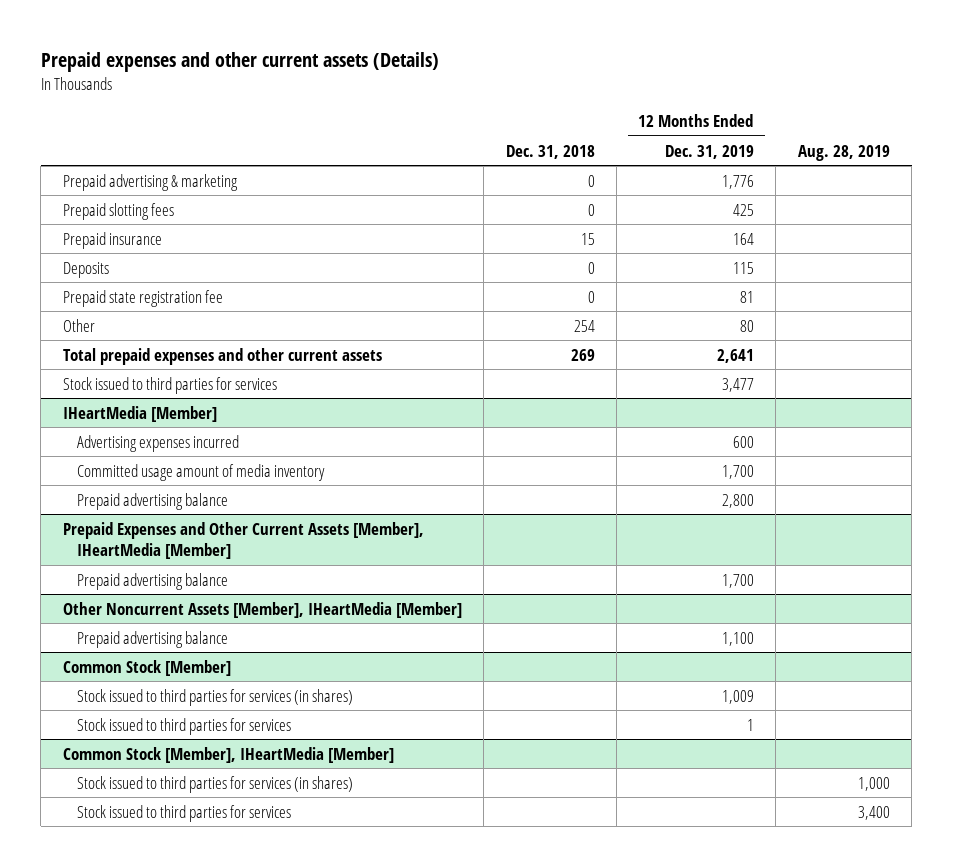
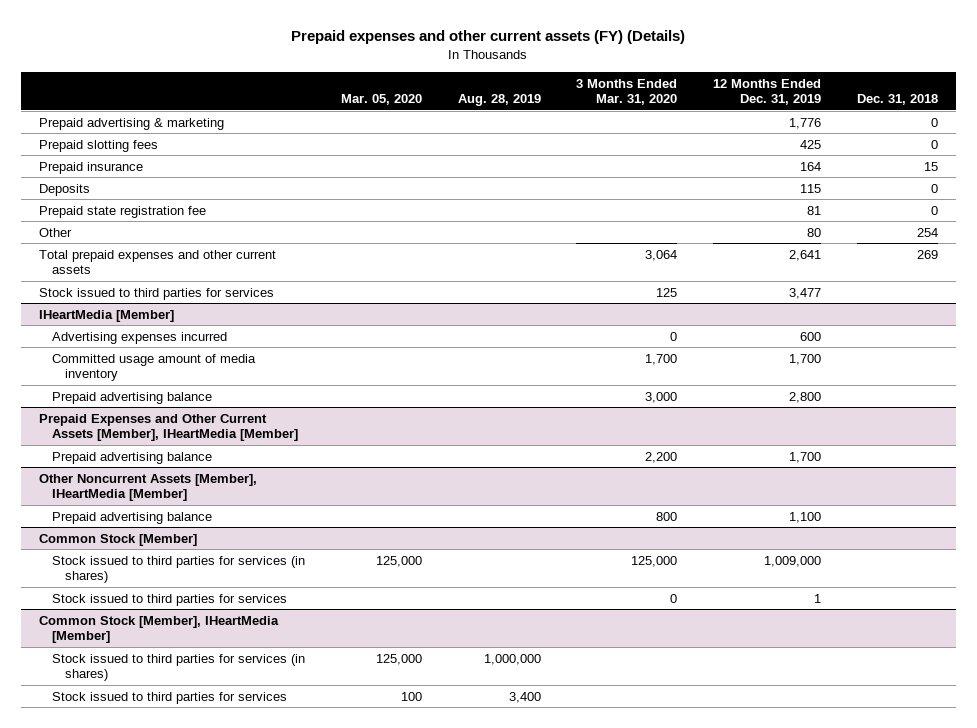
[40,52,439,73] Prepaid expenses and other current assets (Details) -> [291,30,686,45] Prepaid expenses and other current assets (FY) (Details)
none -> [340,94,422,106] Mar. 05, 2020
none -> [576,78,678,106] 3 Months Ended Mar. 31, 2020
[721,689,754,704] 1,009 -> [764,555,822,567] 1,009,000
[857,776,890,791] 1,000 -> [483,653,541,665] 1,000,000

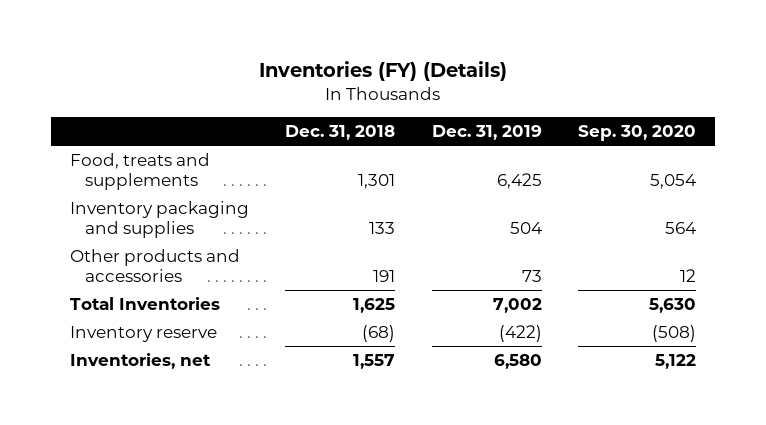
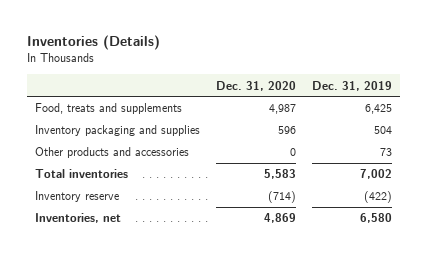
[258,61,507,82] Inventories (FY) (Details) -> [26,34,160,50] Inventories (Details)
[285,124,396,140] Dec. 31, 2018 -> none
[578,124,697,141] Sep. 30, 2020 -> none
none -> [215,80,296,91] Dec. 31, 2020
[69,297,220,311] Total Inventories -> [34,169,128,179] Total inventories

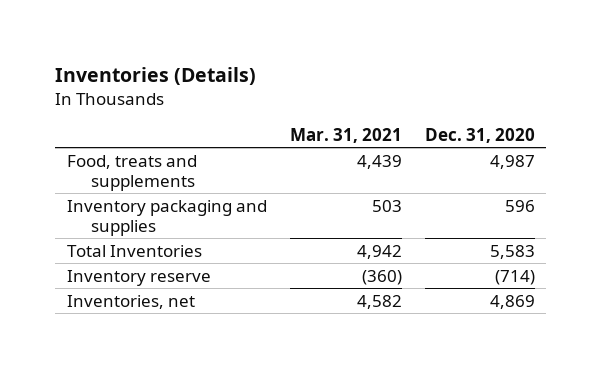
[311,80,392,91] Dec. 31, 2019 -> none
none -> [289,127,402,143] Mar. 31, 2021
[34,147,189,159] Other products and accessories -> none
[34,169,128,179] Total inventories -> [66,244,202,257] Total Inventories

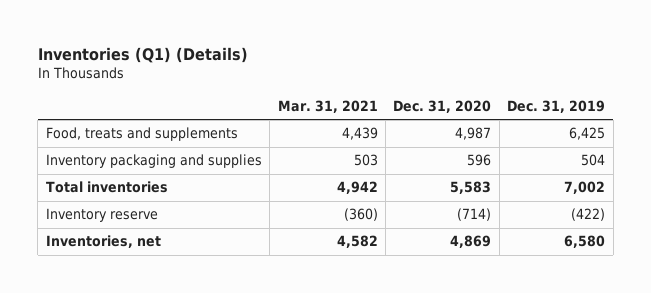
[55,66,257,85] Inventories (Details) -> [37,46,248,63] Inventories (Q1) (Details)
none -> [507,99,606,113] Dec. 31, 2019
[66,244,202,257] Total Inventories -> [45,181,168,194] Total inventories

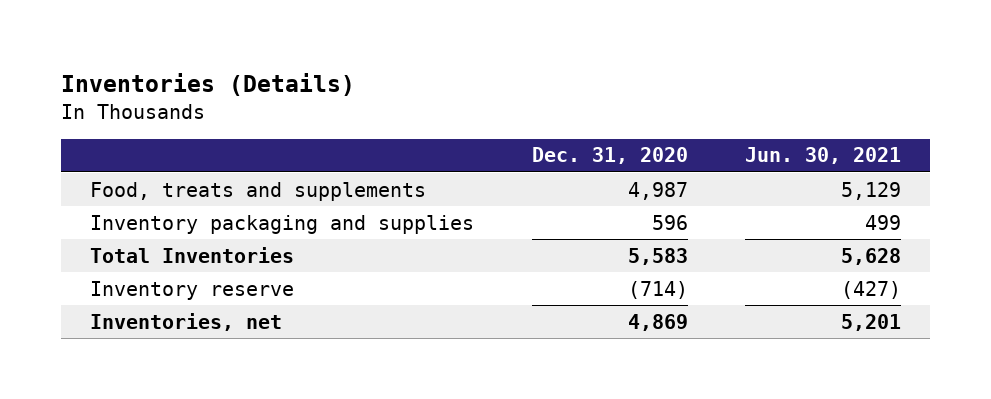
[37,46,248,63] Inventories (Q1) (Details) -> [61,72,356,96] Inventories (Details)
[277,99,378,113] Mar. 31, 2021 -> none
[507,99,606,113] Dec. 31, 2019 -> none
none -> [745,147,902,165] Jun. 30, 2021
[45,181,168,194] Total inventories -> [90,246,295,263] Total Inventories

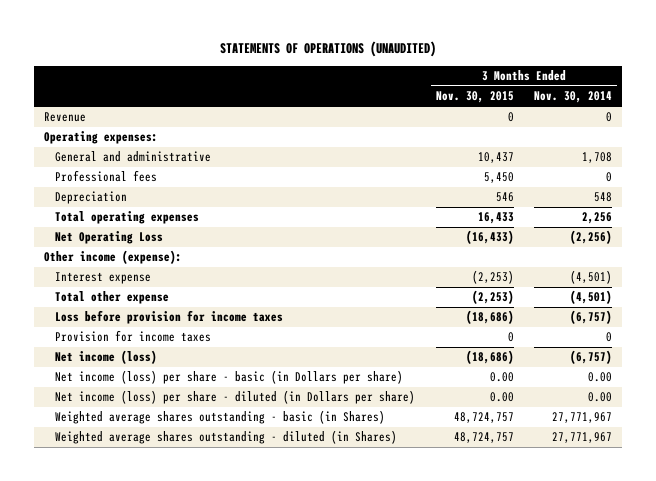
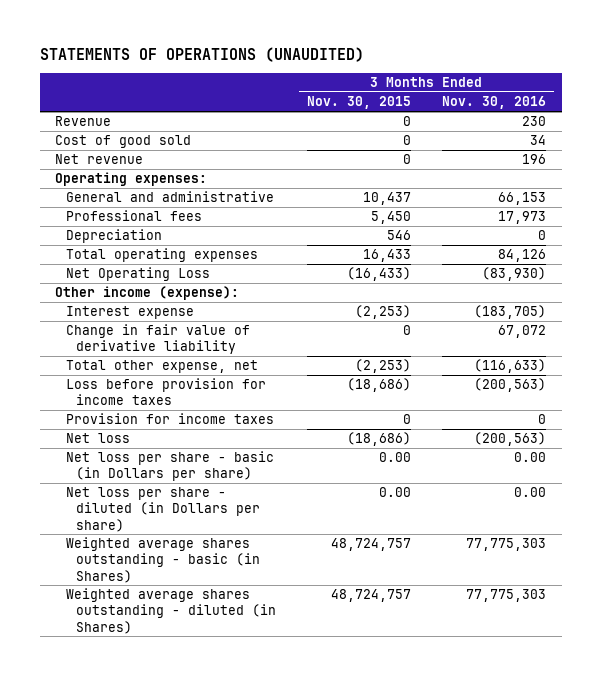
[534,91,613,104] Nov. 30, 2014 -> none
none -> [442,96,547,110] Nov. 30, 2016
none -> [55,135,192,149] Cost of good sold
none -> [55,154,144,165] Net revenue
none -> [65,324,250,355] Change in fair value of derivative liability
[55,291,170,305] Total other expense -> [65,360,258,374] Total other expense, net
[55,350,158,365] Net income (loss) -> [65,433,130,444] Net loss
[55,370,404,385] Net income (loss) per share - basic (in Dollars per share) -> [65,451,274,482] Net loss per share - basic (in Dollars per share)
[55,390,416,405] Net income (loss) per share - diluted (in Dollars per share) -> [65,487,260,532] Net loss per share - diluted (in Dollars per share)

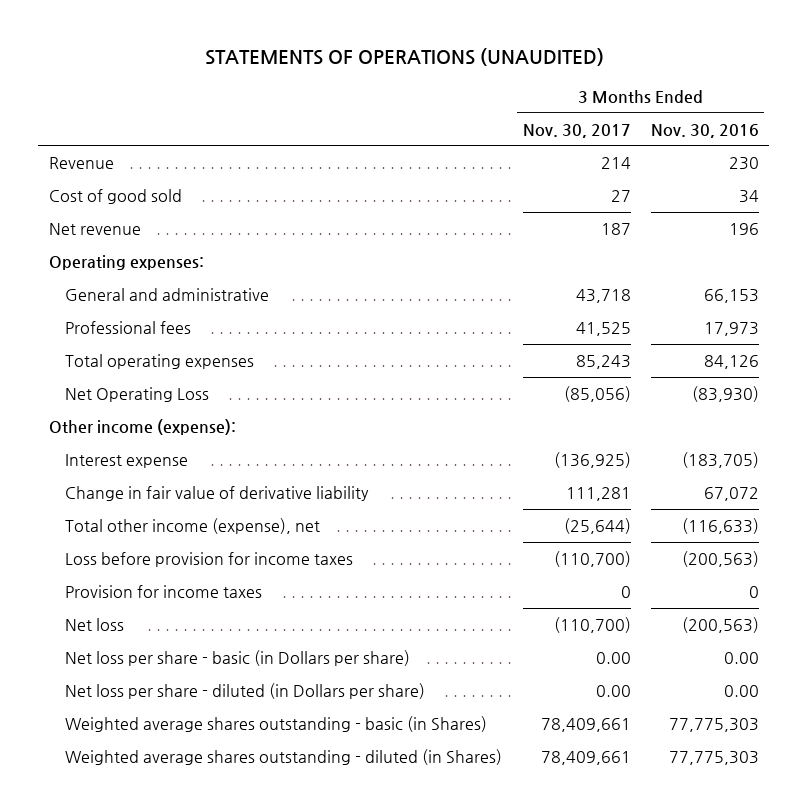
[306,96,411,110] Nov. 30, 2015 -> none
none -> [522,123,631,138] Nov. 30, 2017
[65,229,162,244] Depreciation -> none
[65,360,258,374] Total other expense, net -> [65,518,321,535] Total other income (expense), net

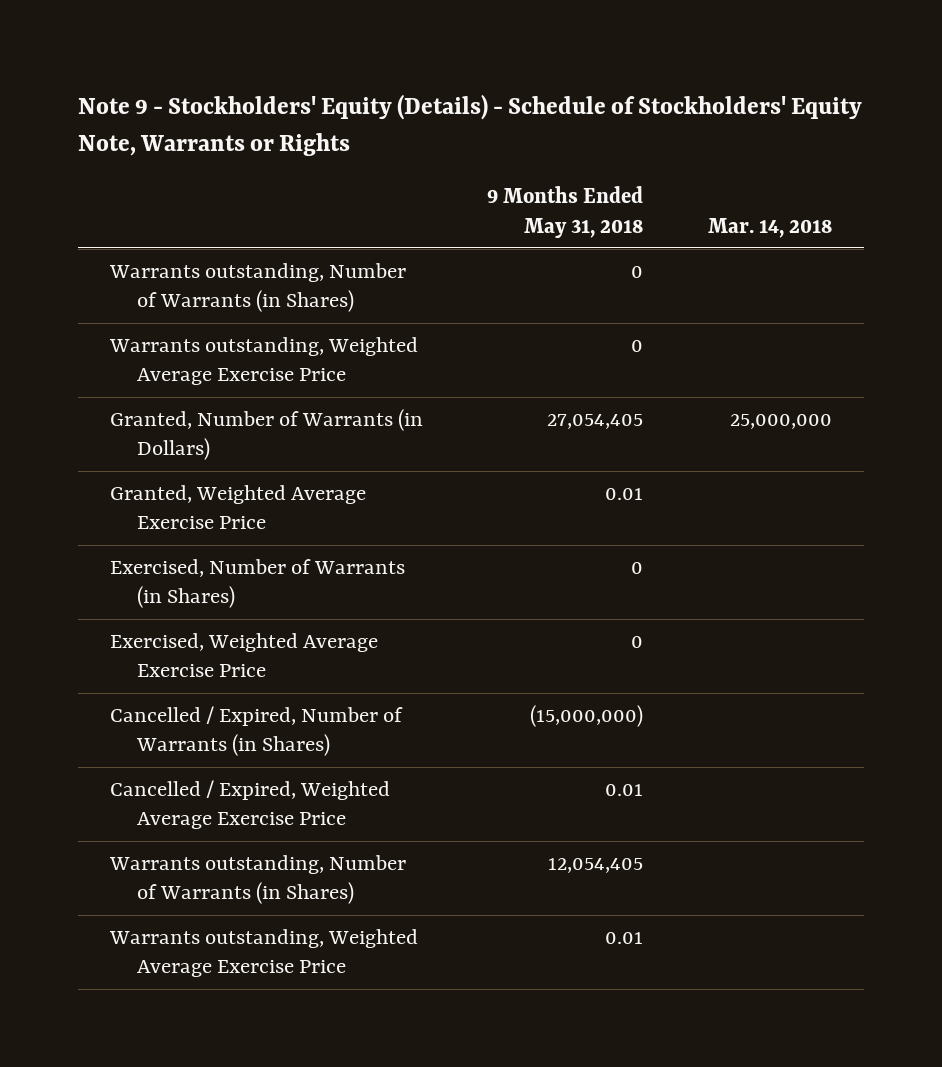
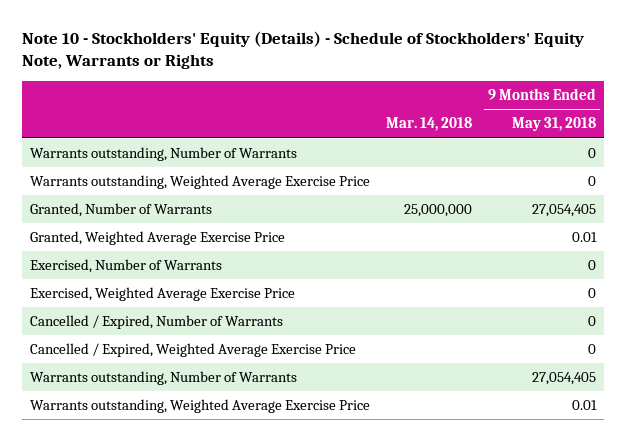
[77,94,862,156] Note 9 - Stockholders' Equity (Details) - Schedule of Stockholders' Equity Note, Warrants or Rights -> [21,30,584,70] Note 10 - Stockholders' Equity (Details) - Schedule of Stockholders' Equity Note, Warrants or Rights
[108,262,406,313] Warrants outstanding, Number of Warrants (in Shares) -> [29,147,297,162] Warrants outstanding, Number of Warrants
[109,408,423,461] Granted, Number of Warrants (in Dollars) -> [29,203,212,218] Granted, Number of Warrants
[109,558,405,609] Exercised, Number of Warrants (in Shares) -> [29,259,222,274] Exercised, Number of Warrants
[109,705,403,757] Cancelled / Expired, Number of Warrants (in Shares) -> [29,315,283,330] Cancelled / Expired, Number of Warrants
[530,704,644,727] (15,000,000) -> [587,316,596,327] 0
[605,783,644,796] 0.01 -> [587,344,596,355] 0
[108,854,406,905] Warrants outstanding, Number of Warrants (in Shares) -> [29,371,297,386] Warrants outstanding, Number of Warrants
[548,857,644,873] 12,054,405 -> [531,372,596,386] 27,054,405

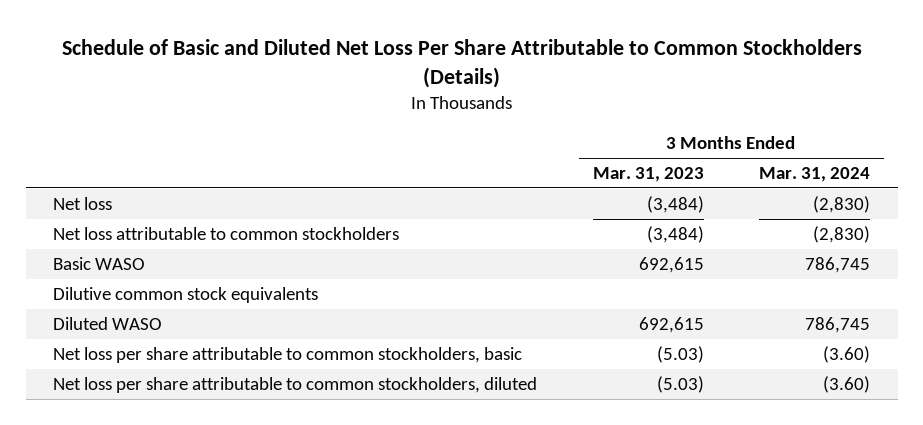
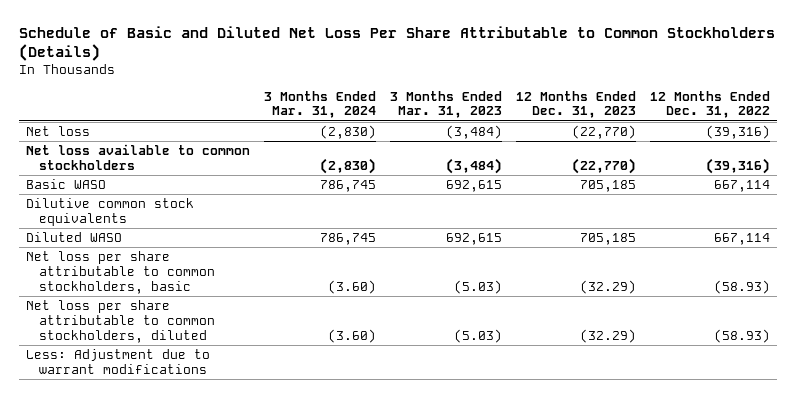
none -> [515,90,636,119] 12 Months Ended Dec. 31, 2023
none -> [649,90,770,119] 12 Months Ended Dec. 31, 2022
[53,227,400,241] Net loss attributable to common stockholders -> [25,143,250,170] Net loss available to common stockholders
none -> [25,348,210,374] Less: Adjustment due to warrant modifications

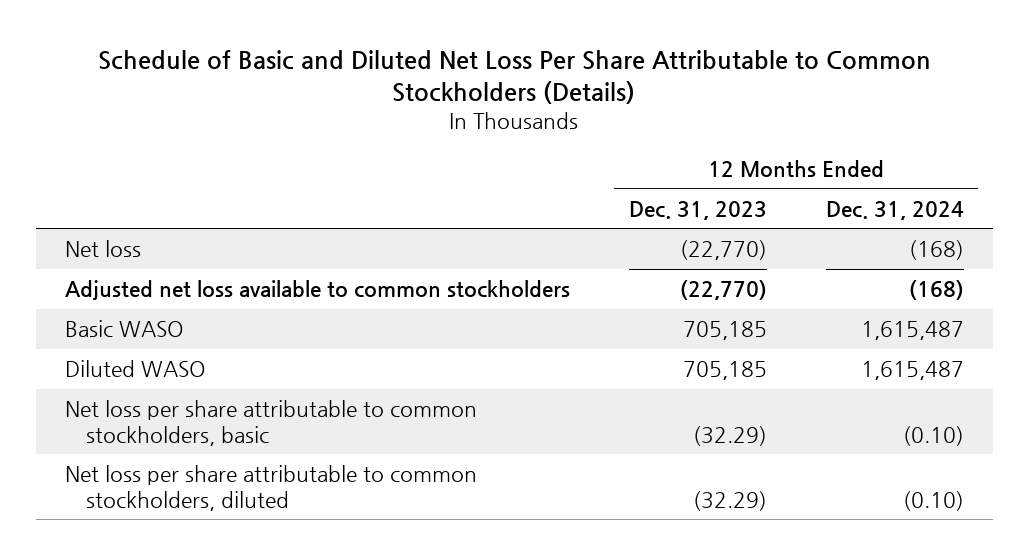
[263,90,376,119] 3 Months Ended Mar. 31, 2024 -> none
[389,90,502,119] 3 Months Ended Mar. 31, 2023 -> none
[649,90,770,119] 12 Months Ended Dec. 31, 2022 -> none
none -> [825,200,964,220] Dec. 31, 2024
[25,143,250,170] Net loss available to common stockholders -> [65,280,571,301] Adjusted net loss available to common stockholders
[25,197,194,226] Dilutive common stock equivalents -> none
[25,348,210,374] Less: Adjustment due to warrant modifications -> none

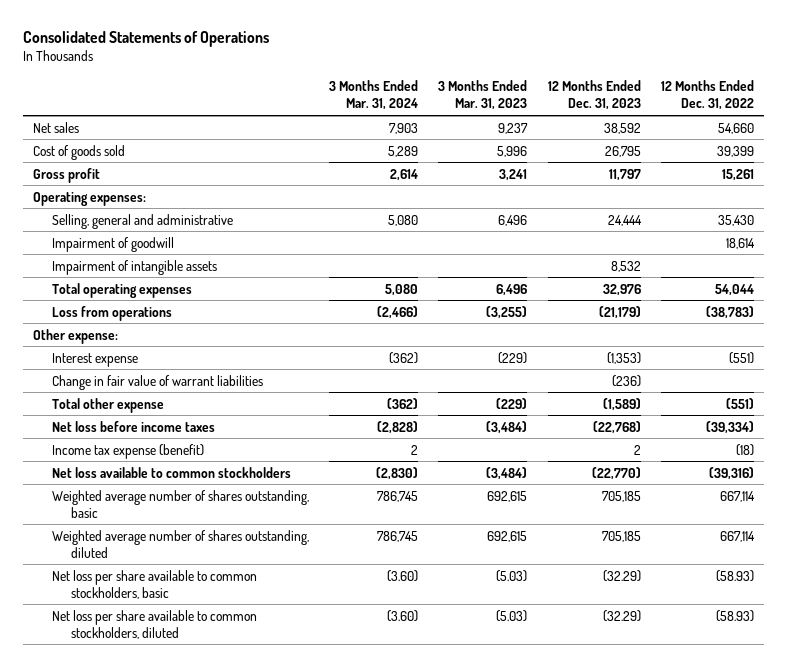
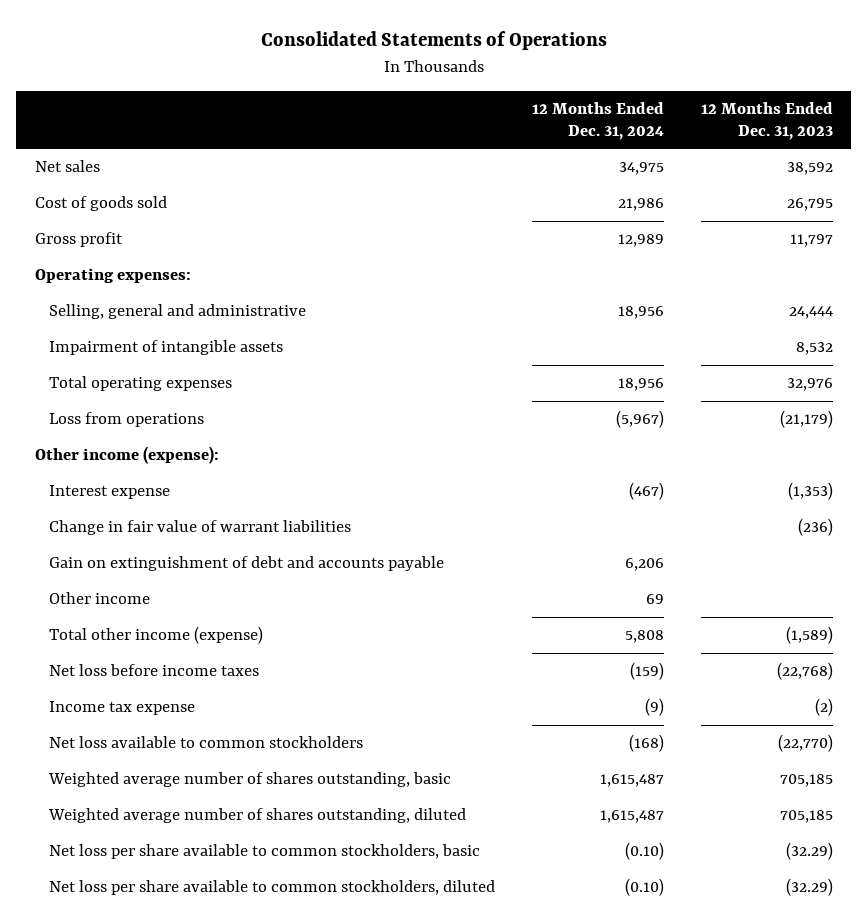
[329,80,419,111] 3 Months Ended Mar. 31, 2024 -> none
[438,80,528,111] 3 Months Ended Mar. 31, 2023 -> none
[660,80,754,111] 12 Months Ended Dec. 31, 2022 -> none
none -> [532,101,665,140] 12 Months Ended Dec. 31, 2024
[51,236,174,252] Impairment of goodwill -> none
[32,328,118,344] Other expense: -> [34,446,219,465] Other income (expense):
none -> [49,556,445,572] Gain on extinguishment of debt and accounts payable
none -> [49,592,151,605] Other income
[51,397,164,413] Total other expense -> [49,626,264,645] Total other income (expense)
[51,443,204,459] Income tax expense (benefit) -> [49,701,196,716] Income tax expense
[633,444,641,455] 2 -> [814,698,833,717] (2)

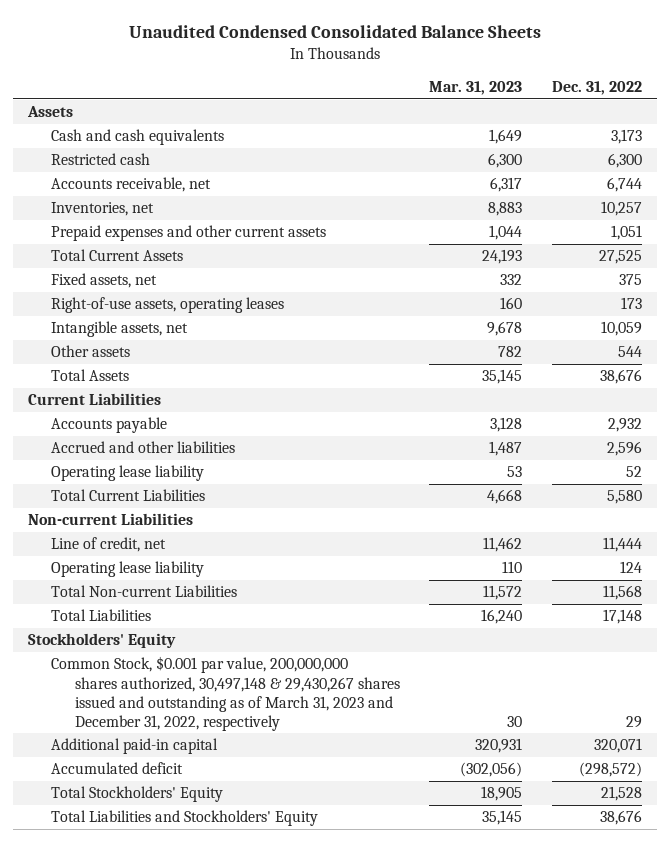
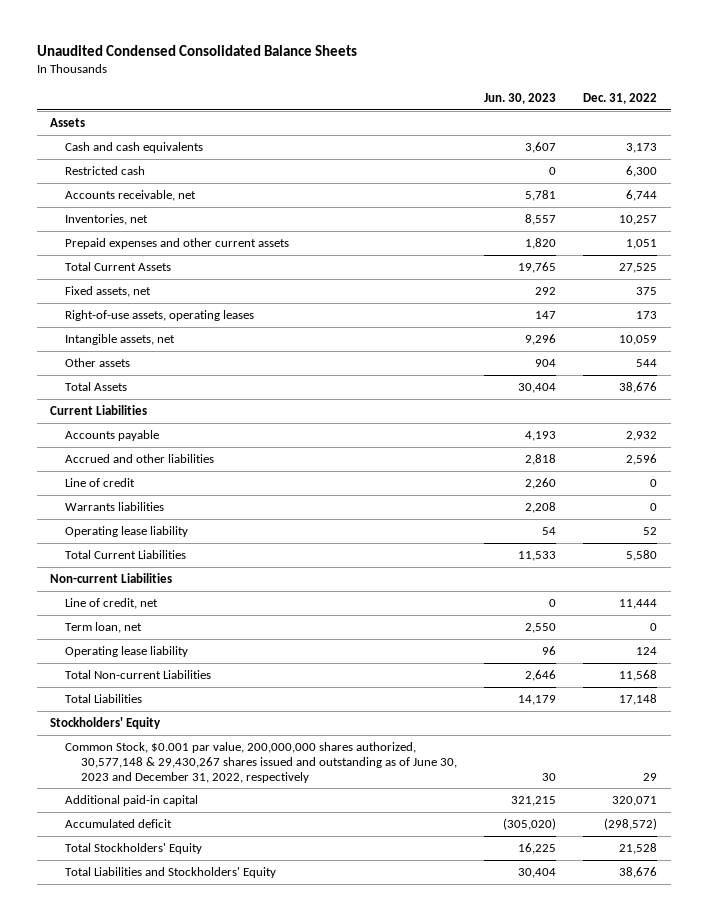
[429,80,523,95] Mar. 31, 2023 -> none
none -> [483,93,556,105] Jun. 30, 2023
none -> [65,477,136,487] Line of credit
none -> [65,501,165,511] Warrants liabilities
none -> [65,621,143,633] Term loan, net
[51,656,400,731] Common Stock, $0.001 par value, 200,000,000 shares authorized, 30,497,148 & 29,430,267 shares issued and outstanding as of March 31, 2023 and December 31, 2022, respectively -> [65,741,457,783] Common Stock, $0.001 par value, 200,000,000 shares authorized, 30,577,148 & 29,430,267 shares issued and outstanding as of June 30, 2023 and December 31, 2022, respectively

